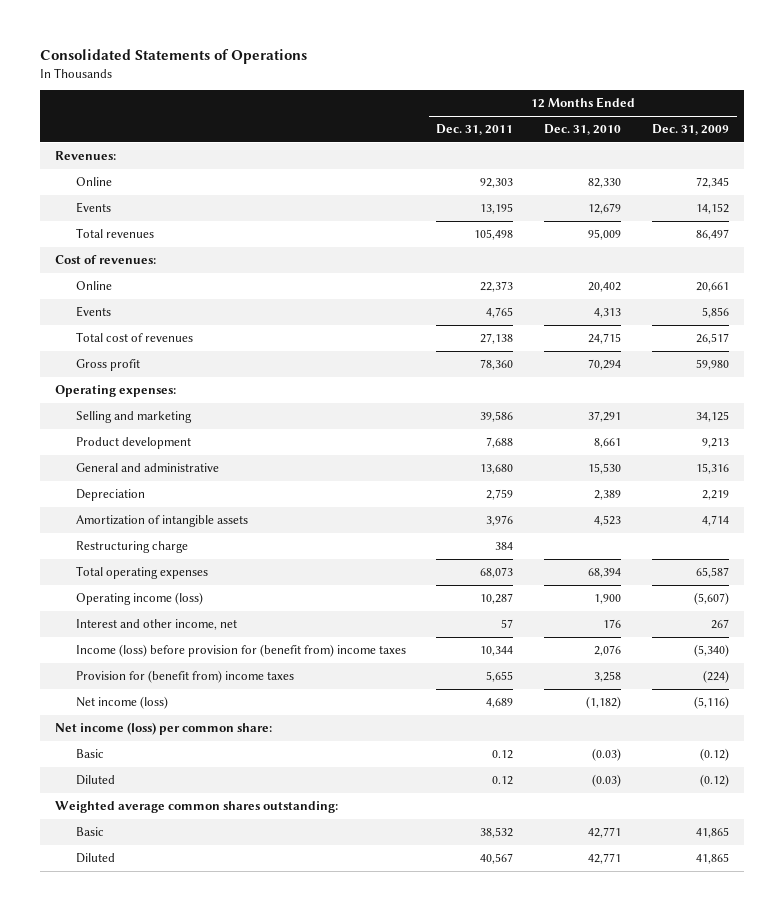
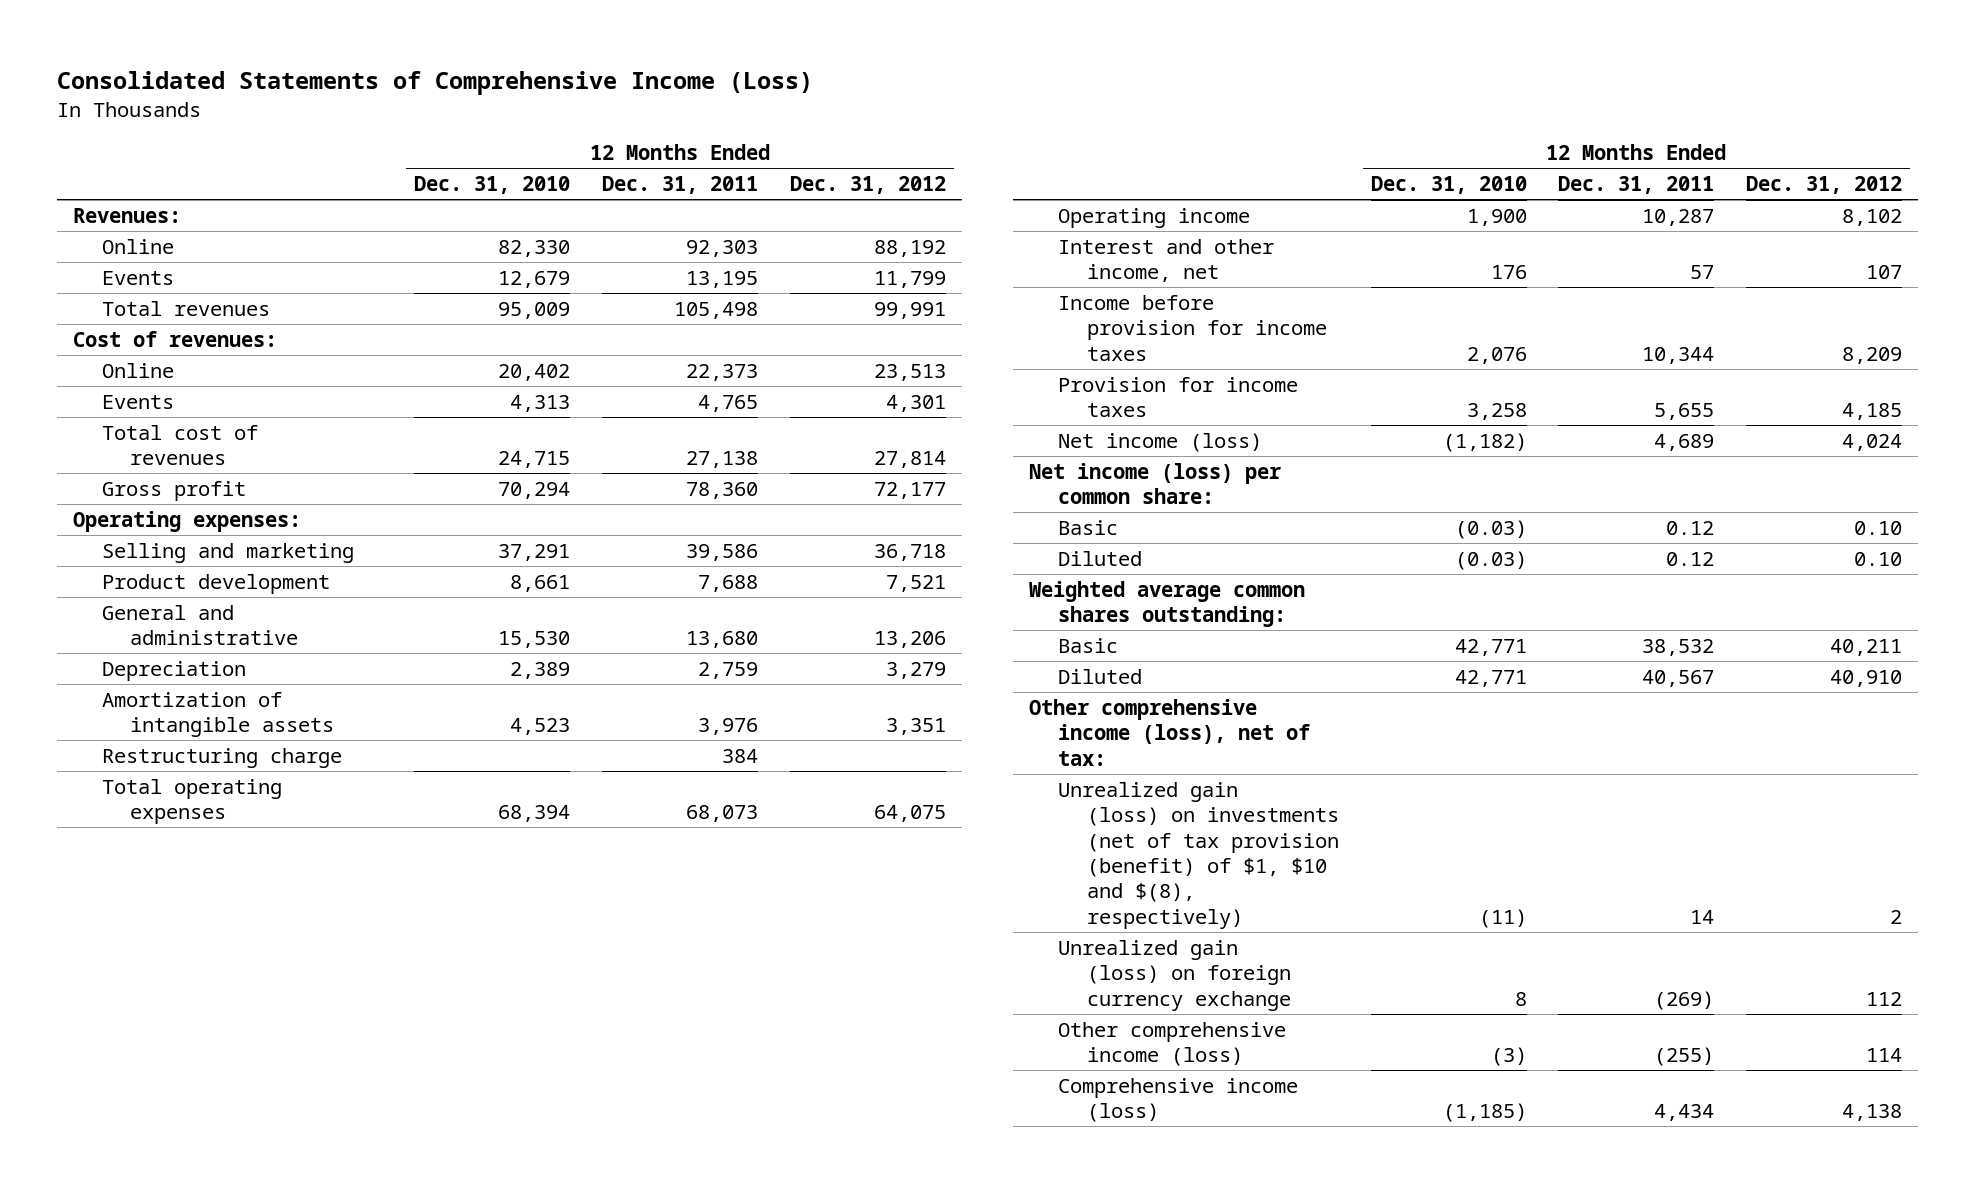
[40,49,308,65] Consolidated Statements of Operations -> [57,70,814,95] Consolidated Statements of Comprehensive Income (Loss)
[651,124,729,136] Dec. 31, 2009 -> none
none -> [789,176,946,195] Dec. 31, 2012
[75,591,203,605] Operating income (loss) -> [1057,207,1250,228] Operating income
[75,643,406,657] Income (loss) before provision for (benefit from) income taxes -> [1057,294,1327,361] Income before provision for income taxes
[75,669,294,683] Provision for (benefit from) income taxes -> [1057,376,1298,418] Provision for income taxes
none -> [1029,698,1310,766] Other comprehensive income (loss), net of tax:
none -> [1057,781,1339,929] Unrealized gain (loss) on investments (net of tax provision (benefit) of $1, $10 and $(8), respectively)
none -> [1057,939,1291,1011] Unrealized gain (loss) on foreign currency exchange
none -> [1057,1021,1286,1067] Other comprehensive income (loss)
none -> [1057,1077,1298,1123] Comprehensive income (loss)

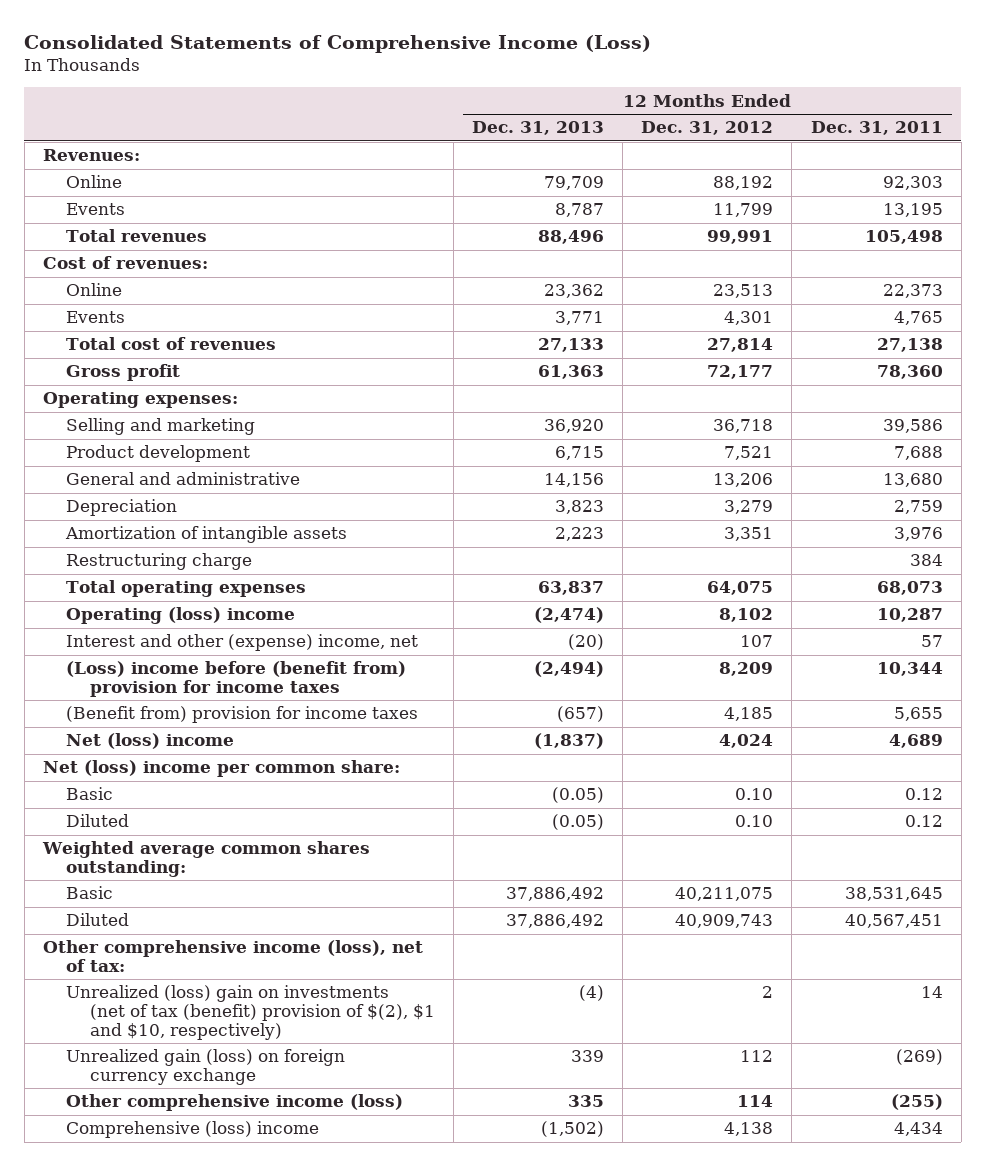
[414,176,571,195] Dec. 31, 2010 -> none
none -> [471,121,604,136] Dec. 31, 2013
[1057,207,1250,228] Operating income -> [66,607,296,625] Operating (loss) income
[1057,238,1274,283] Interest and other income, net -> [66,634,419,652] Interest and other (expense) income, net
[1057,294,1327,361] Income before provision for income taxes -> [66,661,407,697] (Loss) income before (benefit from) provision for income taxes
[1057,376,1298,418] Provision for income taxes -> [66,706,419,724] (Benefit from) provision for income taxes
[1057,432,1262,452] Net income (loss) -> [66,733,235,750] Net (loss) income
[1029,462,1282,505] Net income (loss) per common share: -> [42,760,400,778] Net (loss) income per common share:
[1642,638,1715,656] 38,532 -> [844,887,943,902] 38,531,645
[1830,638,1903,656] 40,211 -> [675,887,774,902] 40,211,075
[1642,669,1715,687] 40,567 -> [844,914,943,929] 40,567,451
[1830,669,1903,687] 40,910 -> [675,914,774,929] 40,909,743
[1057,781,1339,929] Unrealized gain (loss) on investments (net of tax provision (benefit) of $1, $10 and $(8), respectively) -> [66,985,435,1040] Unrealized (loss) gain on investments (net of tax (benefit) provision of $(2), $1 and $10, respectively)
[1057,1077,1298,1123] Comprehensive income (loss) -> [66,1121,320,1139] Comprehensive (loss) income

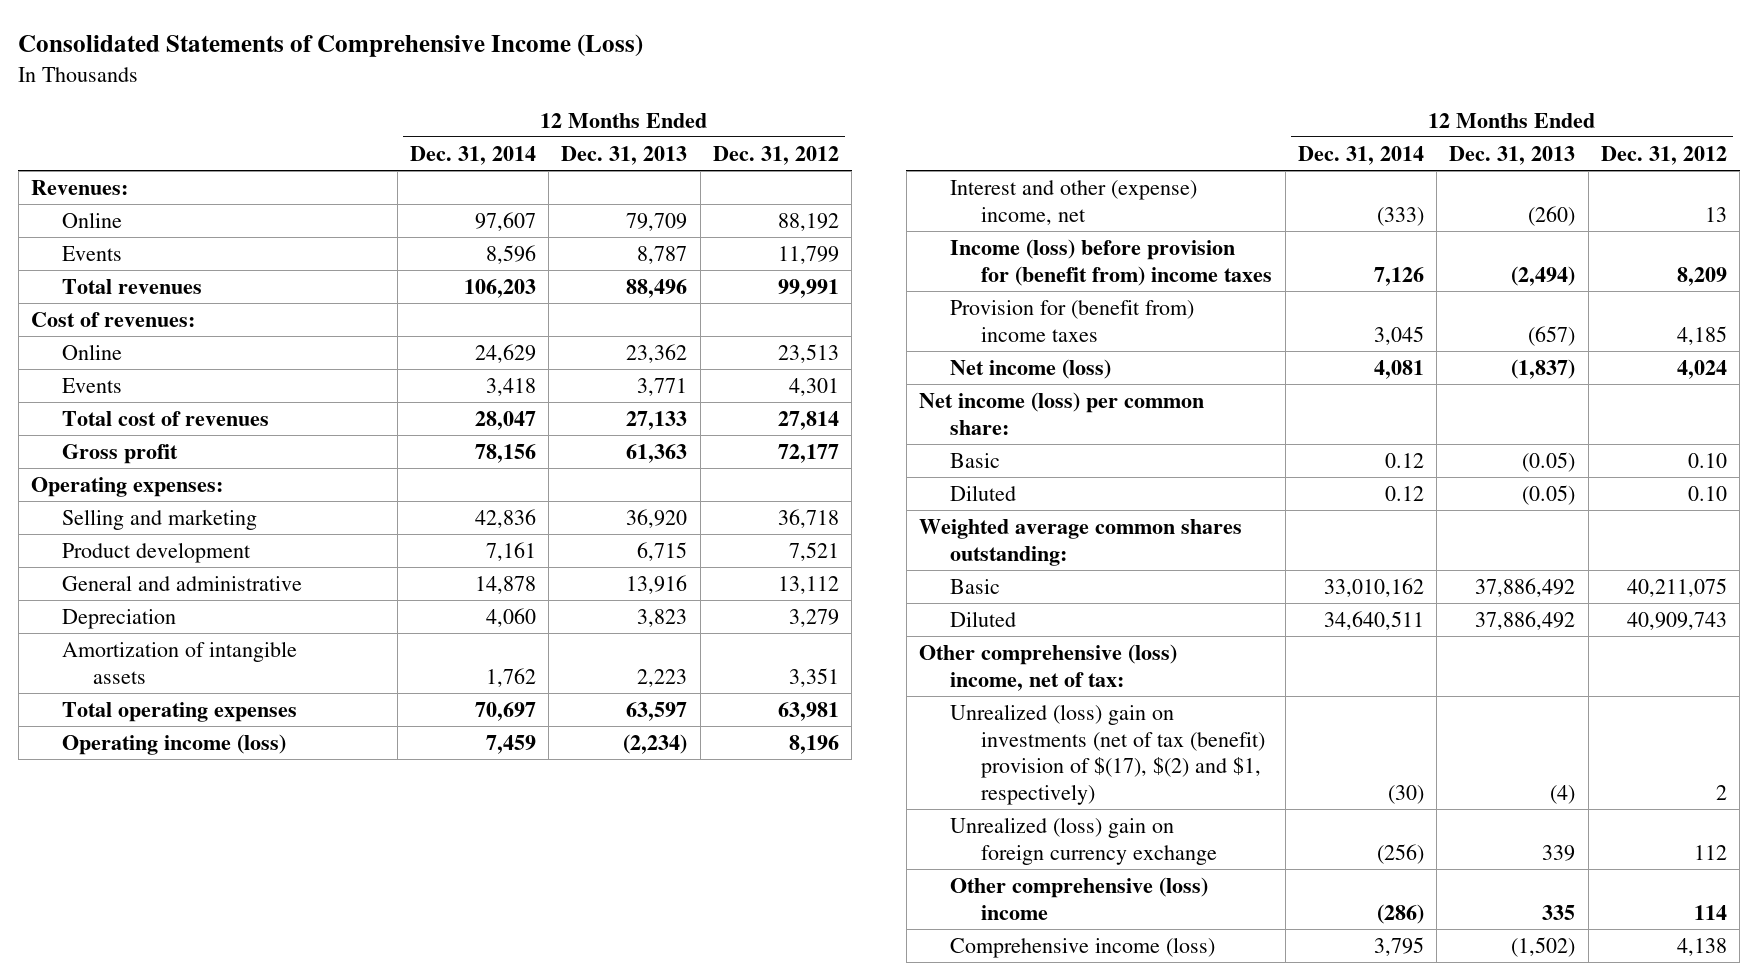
[810,121,943,136] Dec. 31, 2011 -> none
none -> [409,145,536,165] Dec. 31, 2014
[543,473,604,488] 14,156 -> [626,574,688,594] 13,916
[713,473,774,488] 13,206 -> [777,575,839,594] 13,112
[66,553,253,571] Restructuring charge -> none
[537,581,604,596] 63,837 -> [626,701,688,721] 63,597
[707,581,774,596] 64,075 -> [777,701,839,721] 63,981
[66,607,296,625] Operating (loss) income -> [62,733,287,755] Operating income (loss)
[533,607,604,624] (2,474) -> [623,733,688,754] (2,234)
[719,608,774,623] 8,102 -> [788,734,839,754] 8,196
[567,634,604,651] (20) -> [1528,205,1576,226] (260)
[740,635,774,648] 107 -> [1704,206,1727,222] 13
[66,661,407,697] (Loss) income before (benefit from) provision for income taxes -> [950,238,1273,286] Income (loss) before provision for (benefit from) income taxes
[66,706,419,724] (Benefit from) provision for income taxes -> [950,299,1195,342] Provision for (benefit from) income taxes
[66,733,235,750] Net (loss) income -> [950,358,1112,379] Net income (loss)
[42,760,400,778] Net (loss) income per common share: -> [919,391,1205,435] Net income (loss) per common share:
[42,940,423,972] Other comprehensive income (loss), net of tax: -> [919,643,1178,691] Other comprehensive (loss) income, net of tax:
[66,985,435,1040] Unrealized (loss) gain on investments (net of tax (benefit) provision of $(2), $1 and $10, respectively) -> [950,703,1266,806] Unrealized (loss) gain on investments (net of tax (benefit) provision of $(17), $(2) and $1, respectively)
[66,1049,346,1085] Unrealized gain (loss) on foreign currency exchange -> [950,816,1218,865] Unrealized (loss) gain on foreign currency exchange
[66,1094,404,1112] Other comprehensive income (loss) -> [950,876,1209,920] Other comprehensive (loss) income
[66,1121,320,1139] Comprehensive (loss) income -> [950,936,1216,958] Comprehensive income (loss)

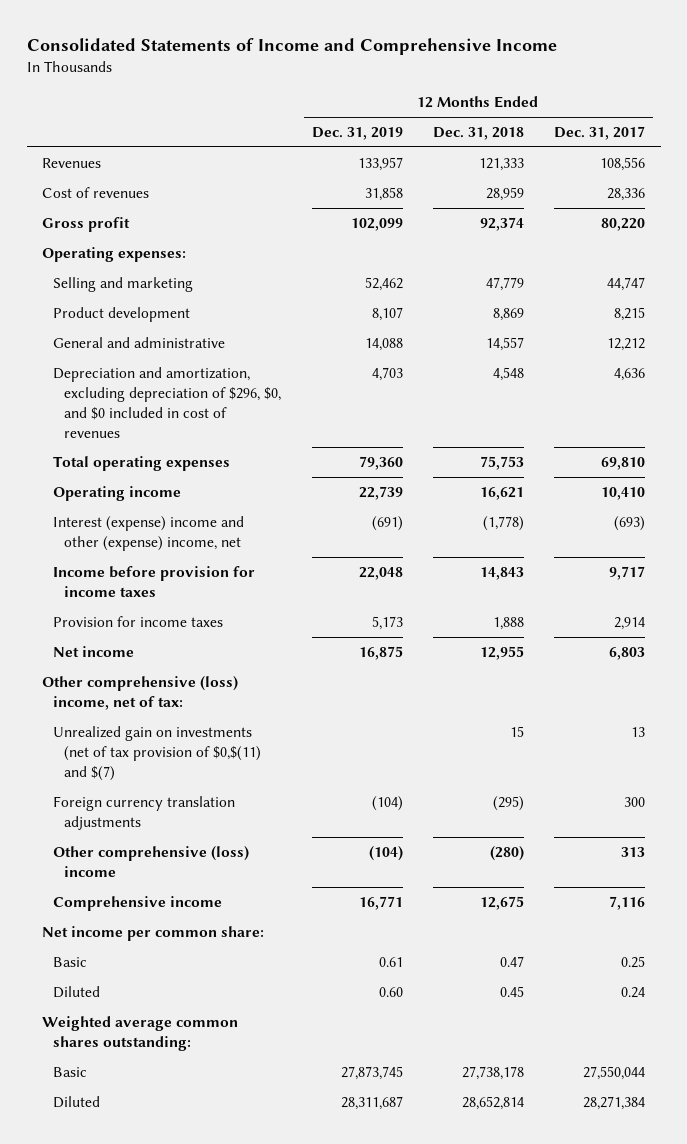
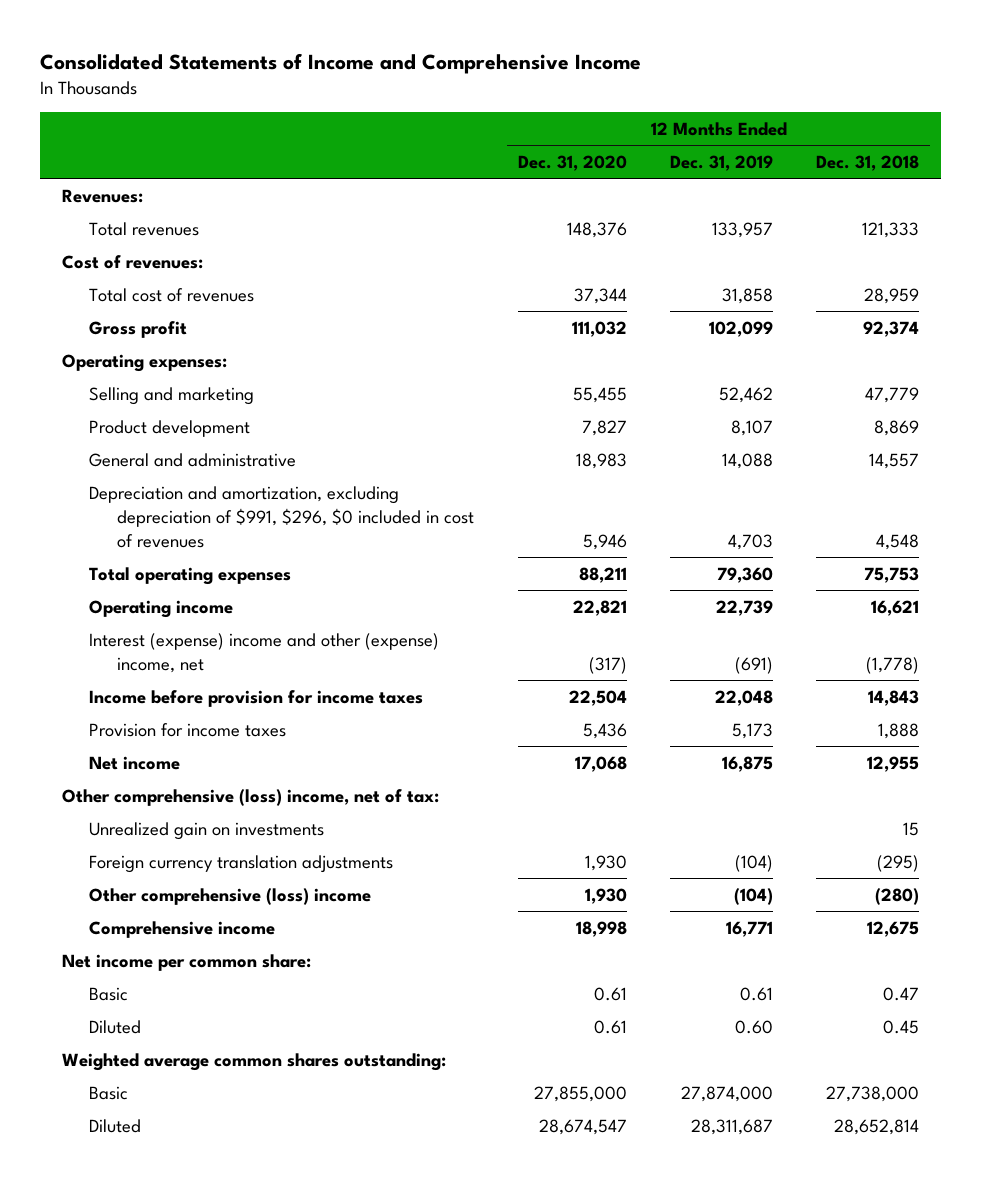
[554,126,646,141] Dec. 31, 2017 -> none
none -> [517,154,627,171] Dec. 31, 2020
none -> [61,188,143,203] Revenues:
[41,158,101,169] Revenues -> [89,221,200,236] Total revenues
none -> [61,254,203,269] Cost of revenues:
[41,187,149,199] Cost of revenues -> [89,287,255,302] Total cost of revenues
[53,367,282,438] Depreciation and amortization, excluding depreciation of $296, $0, and $0 included in cost of revenues -> [89,485,475,548] Depreciation and amortization, excluding depreciation of $991, $296, $0 included in cost of revenues
[53,726,262,781] Unrealized gain on investments (net of tax provision of $0,$(11) and $(7) -> [89,821,325,840] Unrealized gain on investments
[340,1066,403,1081] 27,873,745 -> [681,1085,774,1102] 27,874,000
[461,1066,524,1081] 27,738,178 -> [826,1085,920,1102] 27,738,000

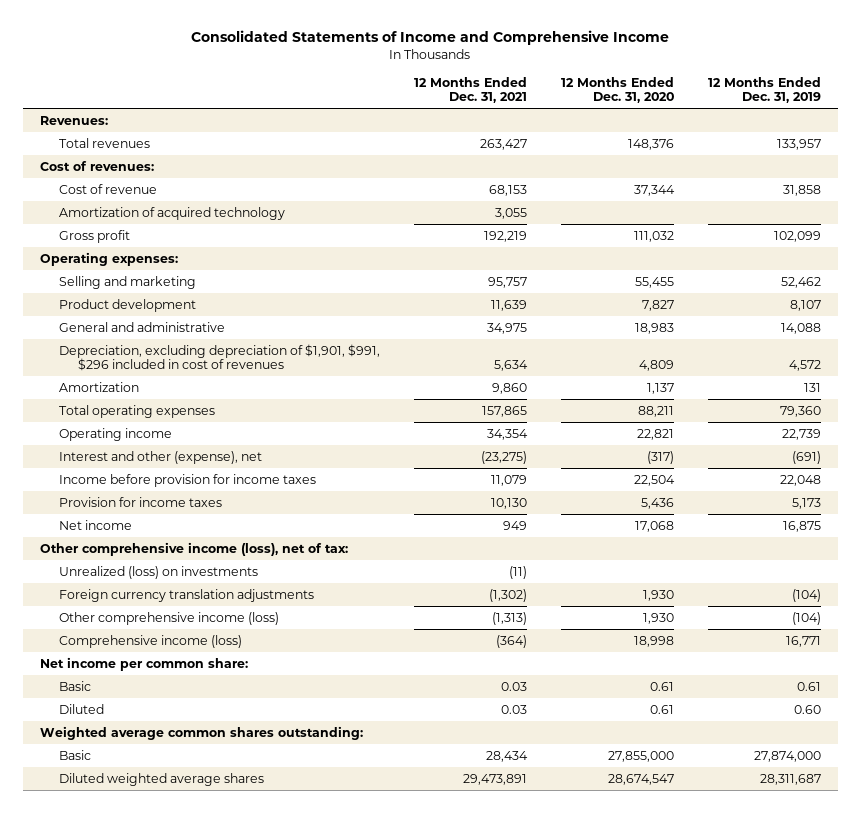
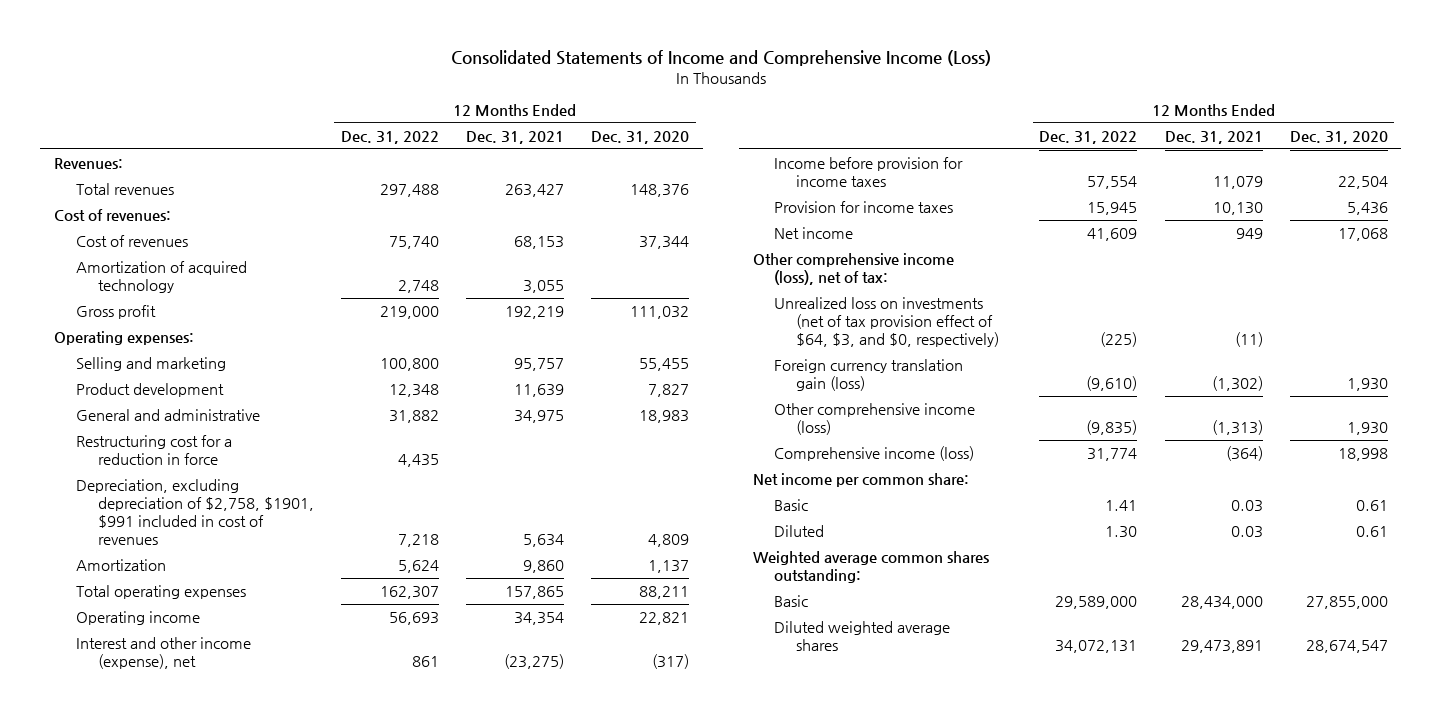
[191,30,670,46] Consolidated Statements of Income and Comprehensive Income -> [450,50,991,67] Consolidated Statements of Income and Comprehensive Income (Loss)
[708,76,822,104] 12 Months Ended Dec. 31, 2019 -> none
none -> [340,130,439,144] Dec. 31, 2022
[59,183,158,194] Cost of revenue -> [75,234,188,247] Cost of revenues
none -> [75,434,232,466] Restructuring cost for a reduction in force
[59,343,381,372] Depreciation, excluding depreciation of $1,901, $991, $296 included in cost of revenues -> [75,478,314,546] Depreciation, excluding depreciation of $2,758, $1901, $991 included in cost of revenues
[59,450,263,464] Interest and other (expense), net -> [75,636,251,670] Interest and other income (expense), net
[59,565,259,579] Unrealized (loss) on investments -> [774,296,1000,348] Unrealized loss on investments (net of tax provision effect of $64, $3, and $0, respectively)
[59,588,315,602] Foreign currency translation adjustments -> [774,358,964,392] Foreign currency translation gain (loss)
[486,750,529,762] 28,434 -> [1180,595,1263,609] 28,434,000

